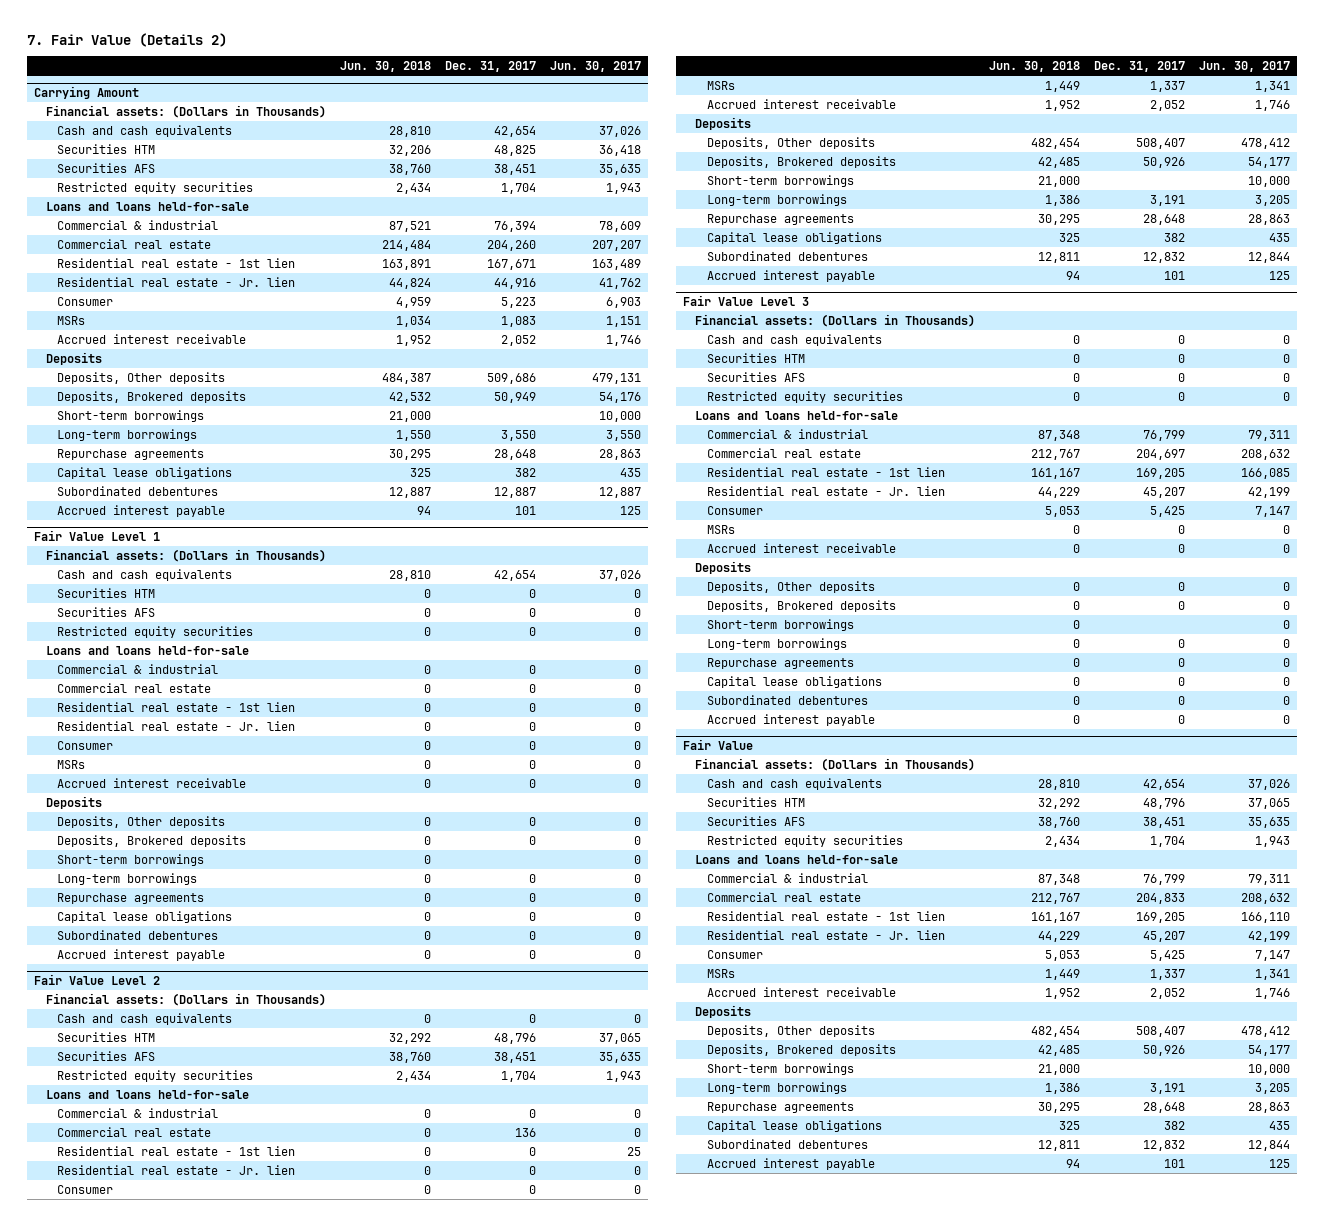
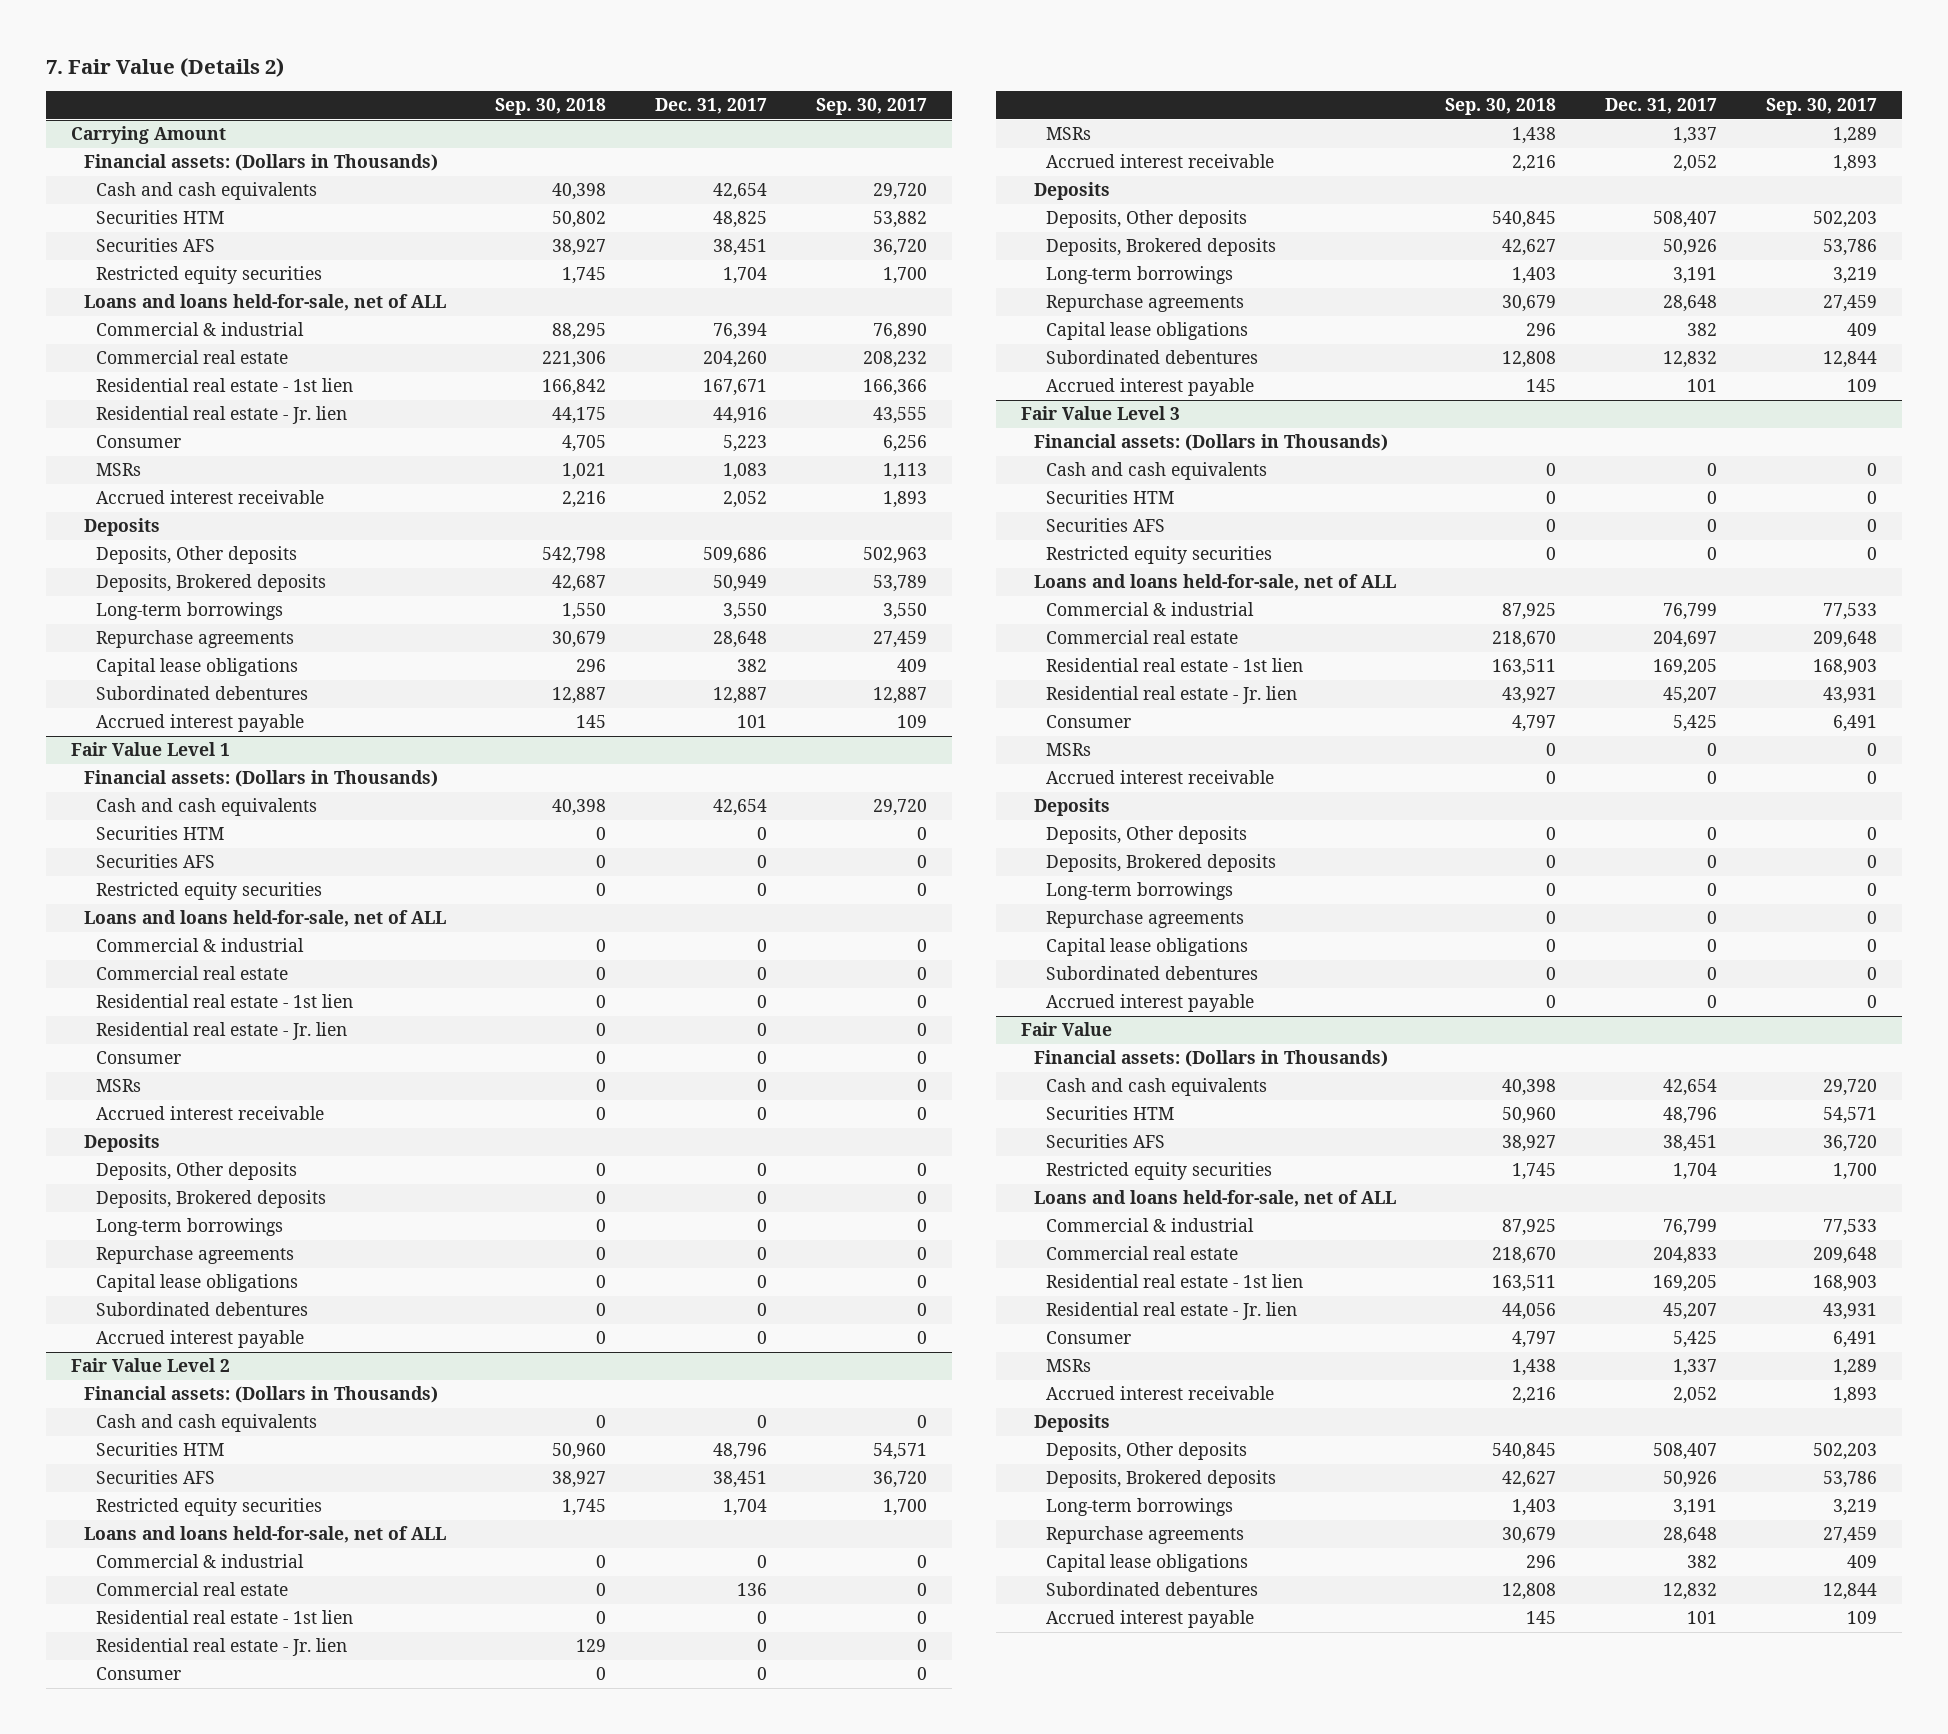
[339,60,431,72] Jun. 30, 2018 -> none
[549,60,641,72] Jun. 30, 2017 -> none
none -> [494,98,606,116] Sep. 30, 2018
none -> [816,98,928,116] Sep. 30, 2017
[45,201,249,211] Loans and loans held-for-sale -> [83,294,446,312] Loans and loans held-for-sale, net of ALL
[57,409,205,422] Short-term borrowings -> none
[45,645,249,655] Loans and loans held-for-sale -> [83,910,446,928] Loans and loans held-for-sale, net of ALL
[57,853,205,866] Short-term borrowings -> none
[45,1089,249,1099] Loans and loans held-for-sale -> [83,1526,446,1544] Loans and loans held-for-sale, net of ALL
[707,174,855,187] Short-term borrowings -> none
[695,410,899,420] Loans and loans held-for-sale -> [1033,574,1396,592] Loans and loans held-for-sale, net of ALL
[707,618,855,631] Short-term borrowings -> none
[695,854,899,864] Loans and loans held-for-sale -> [1033,1190,1396,1208] Loans and loans held-for-sale, net of ALL
[707,1062,855,1075] Short-term borrowings -> none

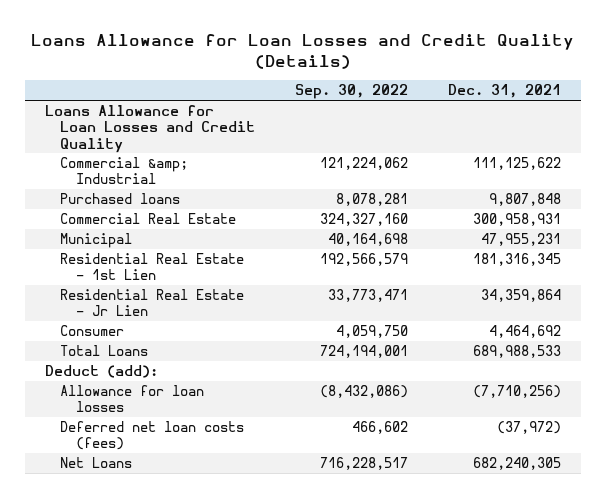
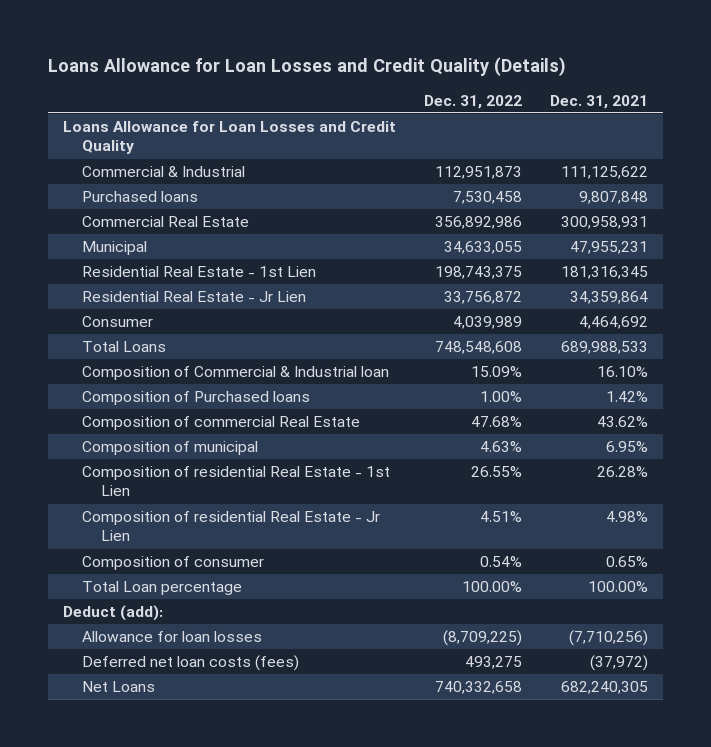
[295,84,409,100] Sep. 30, 2022 -> none
none -> [424,94,523,109] Dec. 31, 2022
[60,157,189,185] Commercial &amp; Industrial -> [81,166,245,178] Commercial & Industrial
none -> [81,366,389,381] Composition of Commercial & Industrial loan
none -> [81,391,310,406] Composition of Purchased loans
none -> [81,416,360,431] Composition of commercial Real Estate
none -> [81,441,258,456] Composition of municipal
none -> [81,466,390,497] Composition of residential Real Estate - 1st Lien
none -> [81,511,380,542] Composition of residential Real Estate - Jr Lien
none -> [81,556,264,571] Composition of consumer
none -> [81,581,242,596] Total Loan percentage

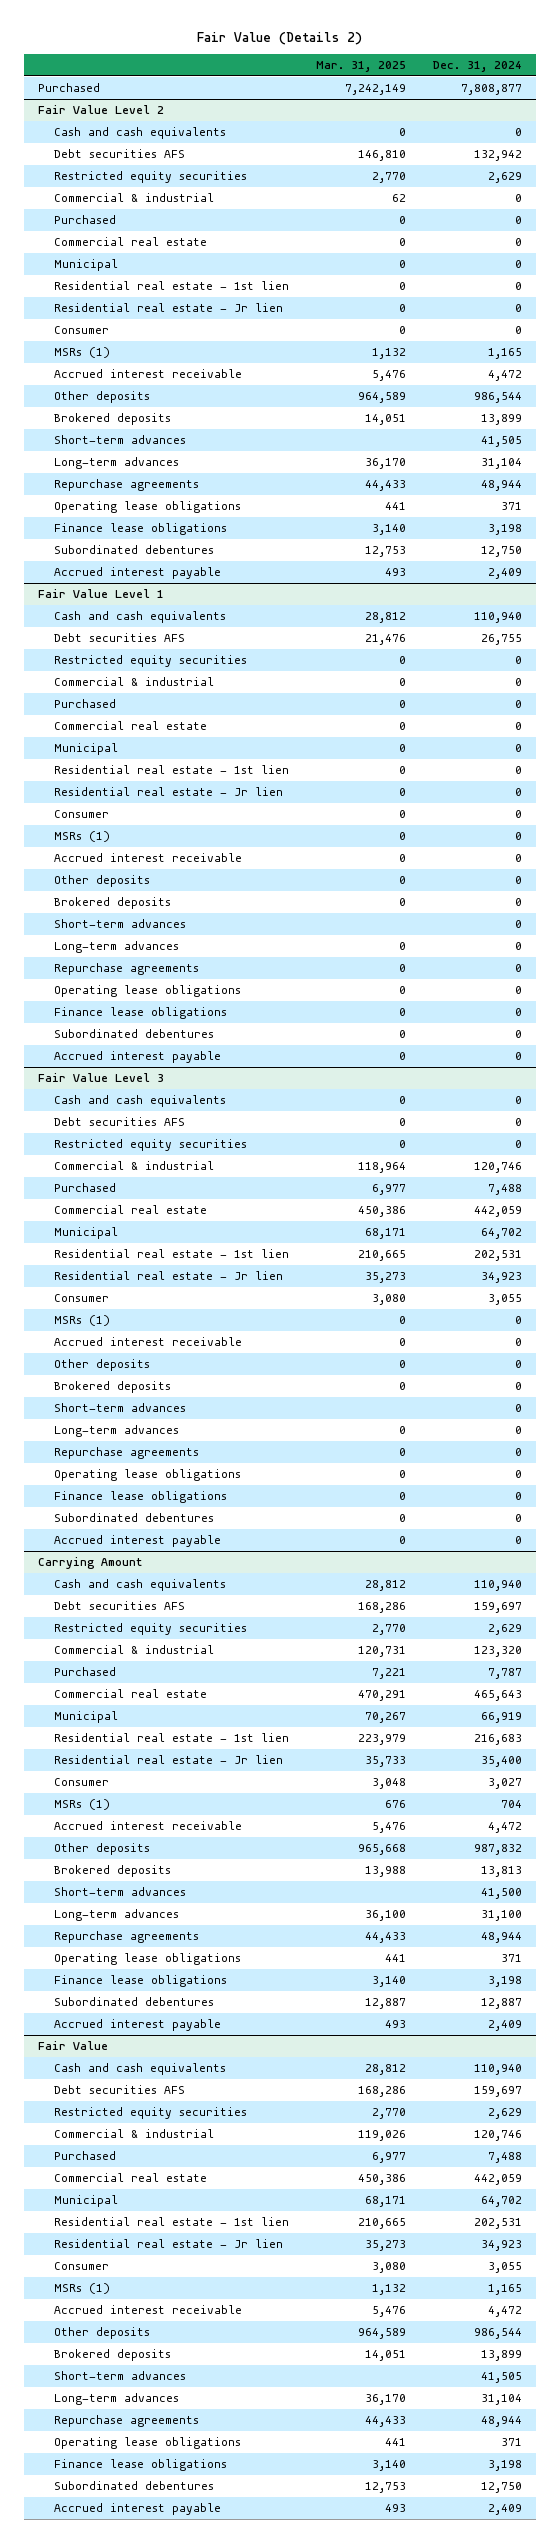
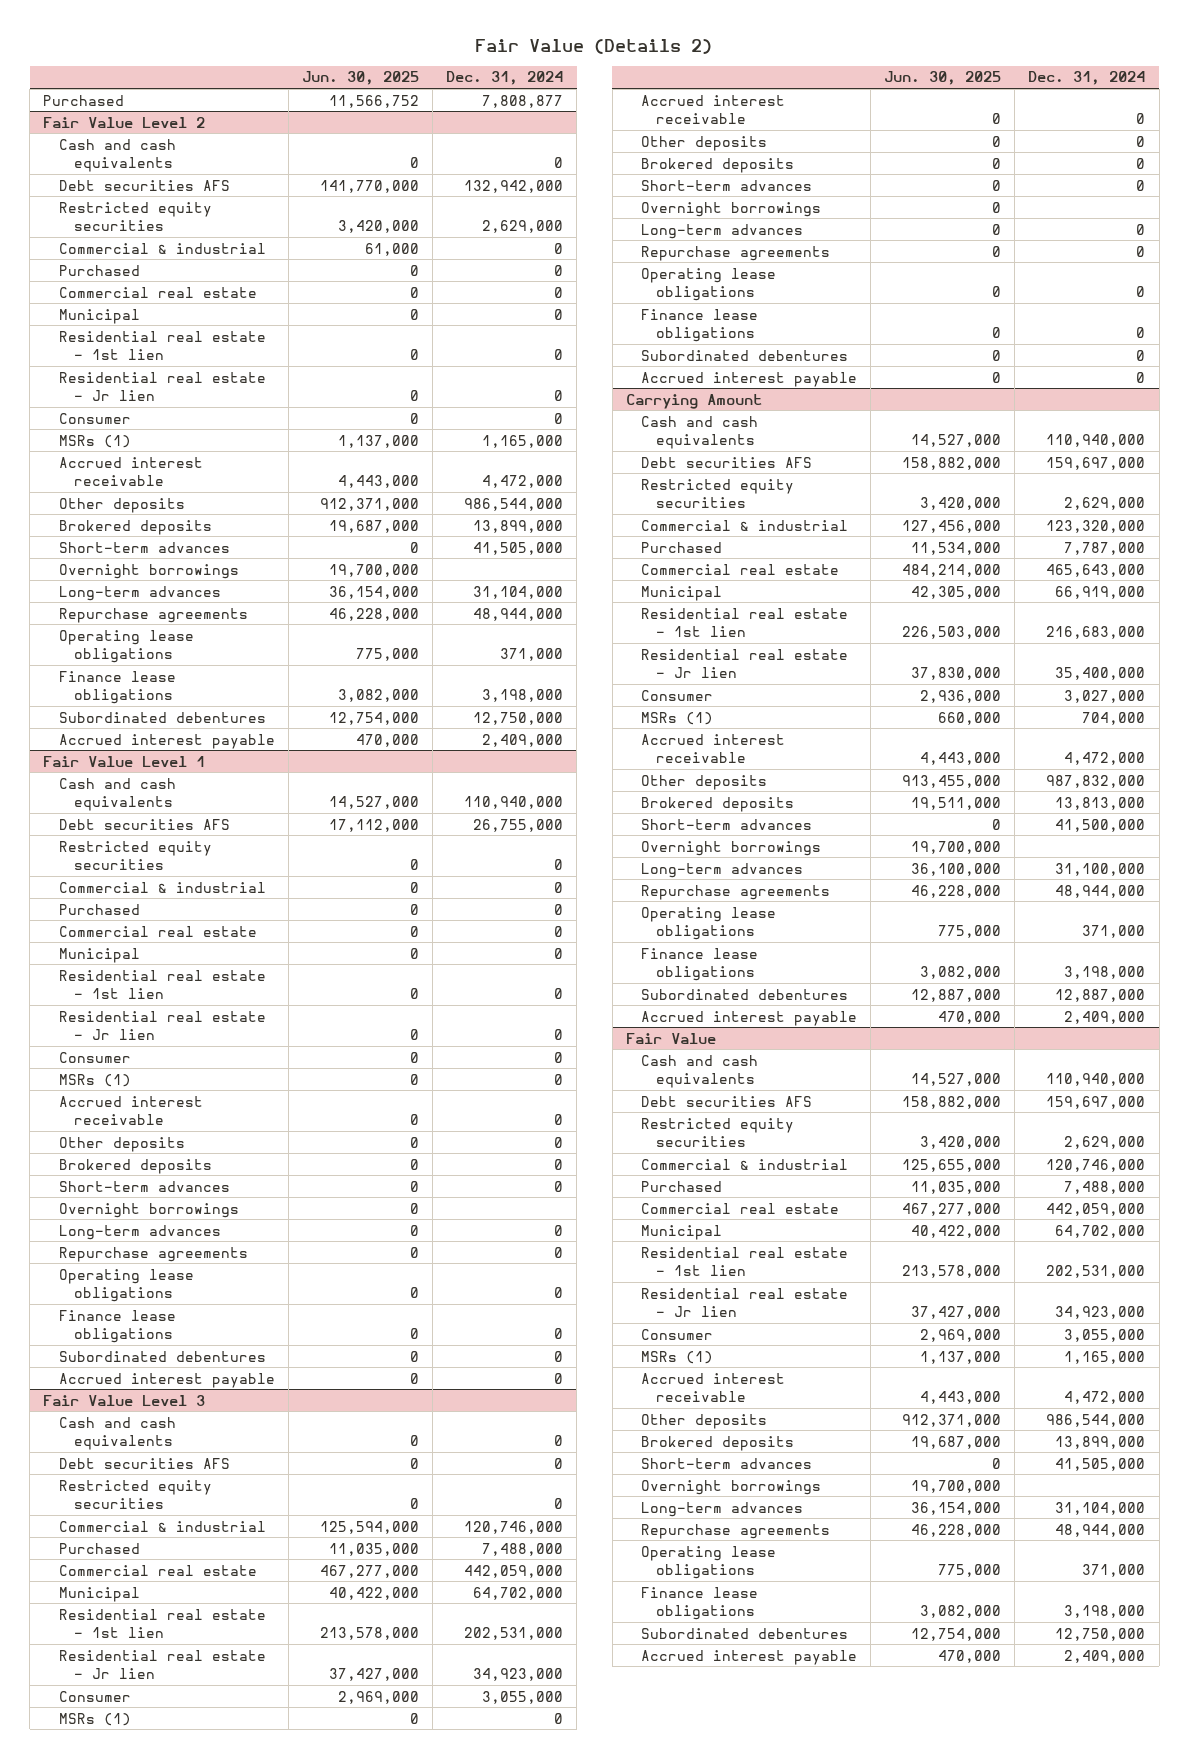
[315,61,406,73] Mar. 31, 2025 -> none
none -> [301,71,419,86] Jun. 30, 2025
[473,149,522,161] 132,942 -> [464,179,564,193] 132,942,000
[487,171,522,183] 2,629 -> [482,219,564,233] 2,629,000
[487,347,522,359] 1,165 -> [482,434,564,448] 1,165,000
[487,369,522,381] 4,472 -> [482,474,564,488] 4,472,000
[473,391,522,403] 986,544 -> [464,497,564,511] 986,544,000
[480,413,522,425] 13,899 -> [473,519,564,533] 13,899,000
[480,435,522,447] 41,505 -> [473,541,564,555] 41,505,000
none -> [58,563,239,579] Overnight borrowings
[480,457,522,469] 31,104 -> [473,585,564,599] 31,104,000
[480,479,522,491] 48,944 -> [473,607,564,621] 48,944,000
[500,501,522,510] 371 -> [500,647,564,661] 371,000
[487,523,522,535] 3,198 -> [482,688,564,702] 3,198,000
[480,545,522,557] 12,750 -> [473,711,564,725] 12,750,000
[487,567,522,579] 2,409 -> [482,733,564,747] 2,409,000
[473,611,522,623] 110,940 -> [464,795,564,809] 110,940,000
[480,633,522,645] 26,755 -> [473,818,564,832] 26,755,000
none -> [58,1202,239,1218] Overnight borrowings
[473,1161,522,1173] 120,746 -> [464,1520,564,1534] 120,746,000
[487,1183,522,1195] 7,488 -> [482,1542,564,1556] 7,488,000
[473,1205,522,1217] 442,059 -> [464,1564,564,1578] 442,059,000
[480,1227,522,1239] 64,702 -> [473,1586,564,1600] 64,702,000
[473,1249,522,1261] 202,531 -> [464,1626,564,1640] 202,531,000
[480,1271,522,1283] 34,923 -> [473,1667,564,1681] 34,923,000
[487,1293,522,1305] 3,055 -> [482,1690,564,1704] 3,055,000
none -> [640,201,821,217] Overnight borrowings
[473,1579,522,1591] 110,940 -> [1046,433,1146,447] 110,940,000
[473,1601,522,1613] 159,697 -> [1046,456,1146,470] 159,697,000
[487,1623,522,1635] 2,629 -> [1064,496,1146,510] 2,629,000
[473,1645,522,1657] 123,320 -> [1046,519,1146,533] 123,320,000
[487,1667,522,1679] 7,787 -> [1064,541,1146,555] 7,787,000
[473,1689,522,1701] 465,643 -> [1046,563,1146,577] 465,643,000
[480,1711,522,1723] 66,919 -> [1055,585,1146,599] 66,919,000
[473,1733,522,1745] 216,683 -> [1046,625,1146,639] 216,683,000
[480,1755,522,1767] 35,400 -> [1055,666,1146,680] 35,400,000
[487,1777,522,1789] 3,027 -> [1064,689,1146,703] 3,027,000
[500,1799,522,1808] 704 -> [1082,711,1146,725] 704,000
[487,1821,522,1833] 4,472 -> [1064,751,1146,765] 4,472,000
[473,1843,522,1855] 987,832 -> [1046,774,1146,788] 987,832,000
[480,1865,522,1877] 13,813 -> [1055,796,1146,810] 13,813,000
[480,1887,522,1899] 41,500 -> [1055,818,1146,832] 41,500,000
none -> [640,840,821,856] Overnight borrowings
[480,1909,522,1921] 31,100 -> [1055,862,1146,876] 31,100,000
[480,1931,522,1943] 48,944 -> [1055,884,1146,898] 48,944,000
[500,1953,522,1962] 371 -> [1082,924,1146,938] 371,000
[487,1975,522,1987] 3,198 -> [1064,965,1146,979] 3,198,000
[480,1997,522,2009] 12,887 -> [1055,988,1146,1002] 12,887,000
[487,2019,522,2031] 2,409 -> [1064,1010,1146,1024] 2,409,000
[473,2063,522,2075] 110,940 -> [1046,1072,1146,1086] 110,940,000
[473,2085,522,2097] 159,697 -> [1046,1095,1146,1109] 159,697,000
[487,2107,522,2119] 2,629 -> [1064,1135,1146,1149] 2,629,000
[473,2129,522,2141] 120,746 -> [1046,1158,1146,1172] 120,746,000
[487,2151,522,2163] 7,488 -> [1064,1180,1146,1194] 7,488,000
[473,2173,522,2185] 442,059 -> [1046,1202,1146,1216] 442,059,000
[480,2195,522,2207] 64,702 -> [1055,1224,1146,1238] 64,702,000
[473,2217,522,2229] 202,531 -> [1046,1264,1146,1278] 202,531,000
[480,2239,522,2251] 34,923 -> [1055,1305,1146,1319] 34,923,000
[487,2261,522,2273] 3,055 -> [1064,1328,1146,1342] 3,055,000
[487,2283,522,2295] 1,165 -> [1064,1350,1146,1364] 1,165,000
[487,2305,522,2317] 4,472 -> [1064,1390,1146,1404] 4,472,000
[473,2327,522,2339] 986,544 -> [1046,1413,1146,1427] 986,544,000
[480,2349,522,2361] 13,899 -> [1055,1435,1146,1449] 13,899,000
[480,2371,522,2383] 41,505 -> [1055,1457,1146,1471] 41,505,000
none -> [640,1479,821,1495] Overnight borrowings
[480,2393,522,2405] 31,104 -> [1055,1501,1146,1515] 31,104,000
[480,2415,522,2427] 48,944 -> [1055,1523,1146,1537] 48,944,000
[500,2437,522,2446] 371 -> [1082,1563,1146,1577] 371,000
[487,2459,522,2471] 3,198 -> [1064,1604,1146,1618] 3,198,000
[480,2481,522,2493] 12,750 -> [1055,1627,1146,1641] 12,750,000
[487,2503,522,2515] 2,409 -> [1064,1649,1146,1663] 2,409,000

